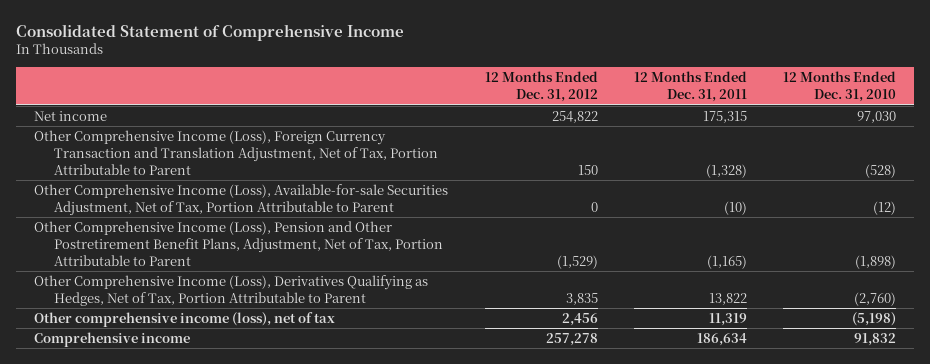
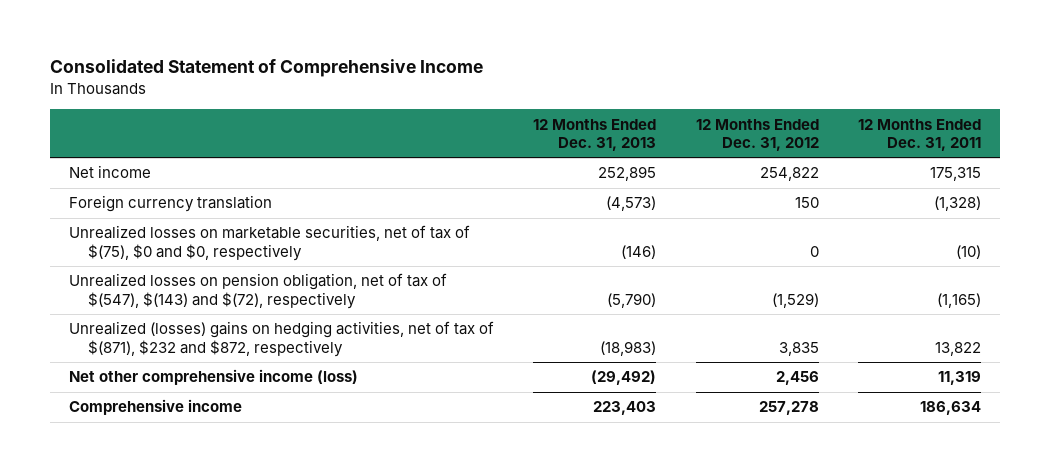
[782,71,896,103] 12 Months Ended Dec. 31, 2010 -> none
none -> [533,118,657,151] 12 Months Ended Dec. 31, 2013
[34,130,439,175] Other Comprehensive Income (Loss), Foreign Currency Transaction and Translation Adjustment, Net of Tax, Portion Attributable to Parent -> [69,195,273,213] Foreign currency translation
[34,184,449,216] Other Comprehensive Income (Loss), Available-for-sale Securities Adjustment, Net of Tax, Portion Attributable to Parent -> [69,225,471,261] Unrealized losses on marketable securities, net of tax of $(75), $0 and $0, respectively
[34,221,444,266] Other Comprehensive Income (Loss), Pension and Other Postretirement Benefit Plans, Adjustment, Net of Tax, Portion Attributable to Parent -> [69,273,448,309] Unrealized losses on pension obligation, net of tax of $(547), $(143) and $(72), respectively
[34,275,429,306] Other Comprehensive Income (Loss), Derivatives Qualifying as Hedges, Net of Tax, Portion Attributable to Parent -> [69,321,495,357] Unrealized (losses) gains on hedging activities, net of tax of $(871), $232 and $872, respectively
[34,312,336,328] Other comprehensive income (loss), net of tax -> [69,369,359,386] Net other comprehensive income (loss)

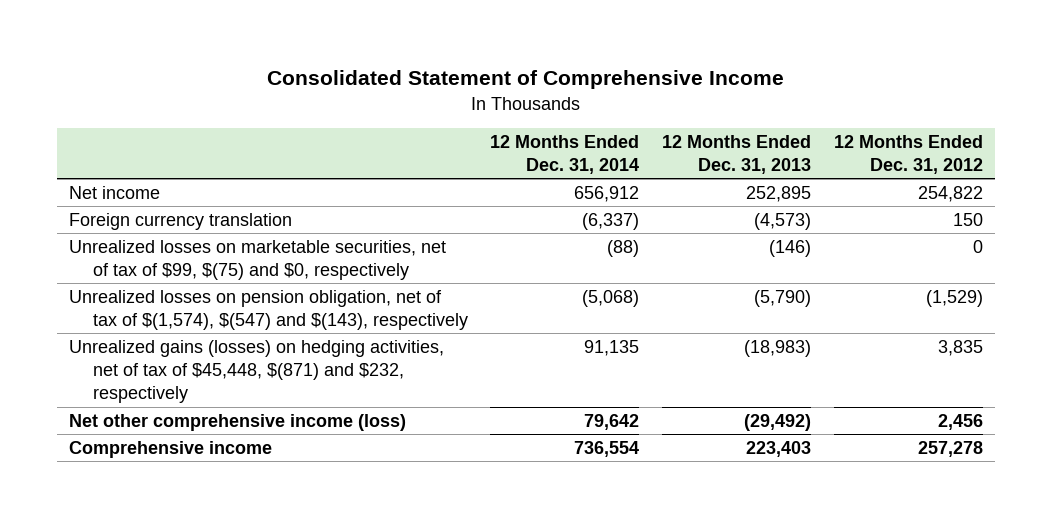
[857,118,981,151] 12 Months Ended Dec. 31, 2011 -> none
none -> [490,134,640,174] 12 Months Ended Dec. 31, 2014
[69,225,471,261] Unrealized losses on marketable securities, net of tax of $(75), $0 and $0, respectively -> [68,239,446,280] Unrealized losses on marketable securities, net of tax of $99, $(75) and $0, respectively
[69,273,448,309] Unrealized losses on pension obligation, net of tax of $(547), $(143) and $(72), respectively -> [68,289,468,330] Unrealized losses on pension obligation, net of tax of $(1,574), $(547) and $(143), respectively
[69,321,495,357] Unrealized (losses) gains on hedging activities, net of tax of $(871), $232 and $872, respectively -> [68,339,444,404] Unrealized gains (losses) on hedging activities, net of tax of $45,448, $(871) and $232, respectively

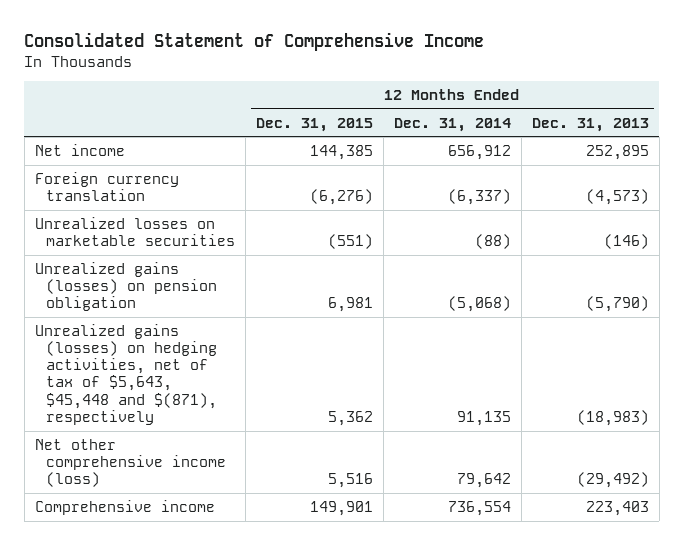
[834,134,984,174] 12 Months Ended Dec. 31, 2012 -> none
none -> [256,117,374,132] Dec. 31, 2015
[68,239,446,280] Unrealized losses on marketable securities, net of tax of $99, $(75) and $0, respectively -> [34,216,236,247] Unrealized losses on marketable securities
[68,289,468,330] Unrealized losses on pension obligation, net of tax of $(1,574), $(547) and $(143), respectively -> [34,261,218,312] Unrealized gains (losses) on pension obligation
[68,339,444,404] Unrealized gains (losses) on hedging activities, net of tax of $45,448, $(871) and $232, respectively -> [34,323,218,425] Unrealized gains (losses) on hedging activities, net of tax of $5,643, $45,448 and $(871), respectively

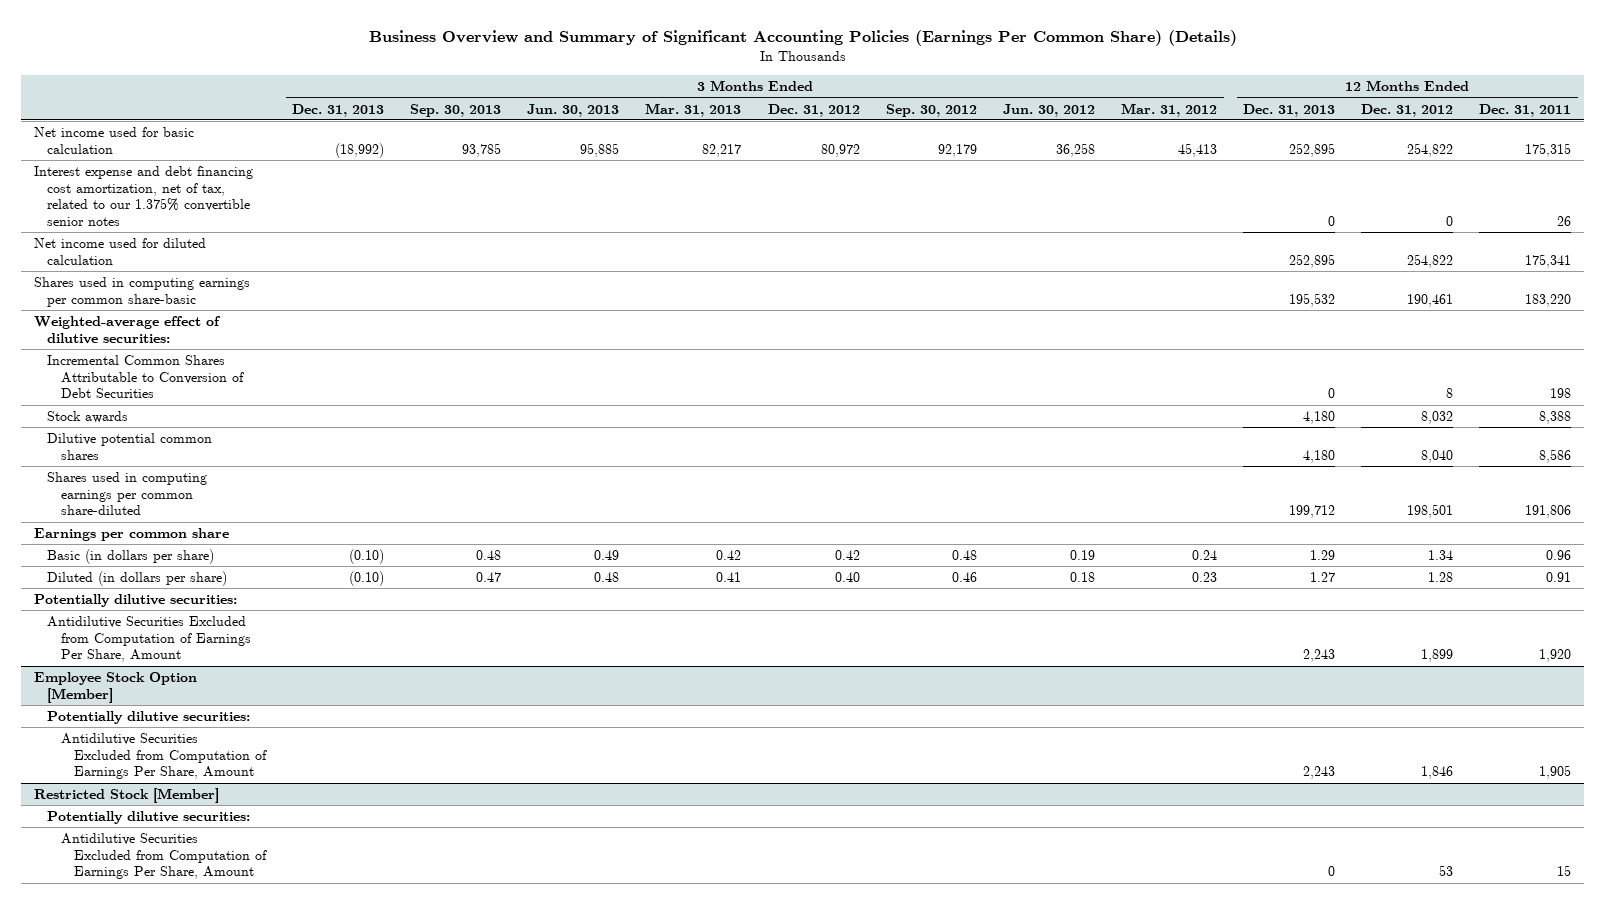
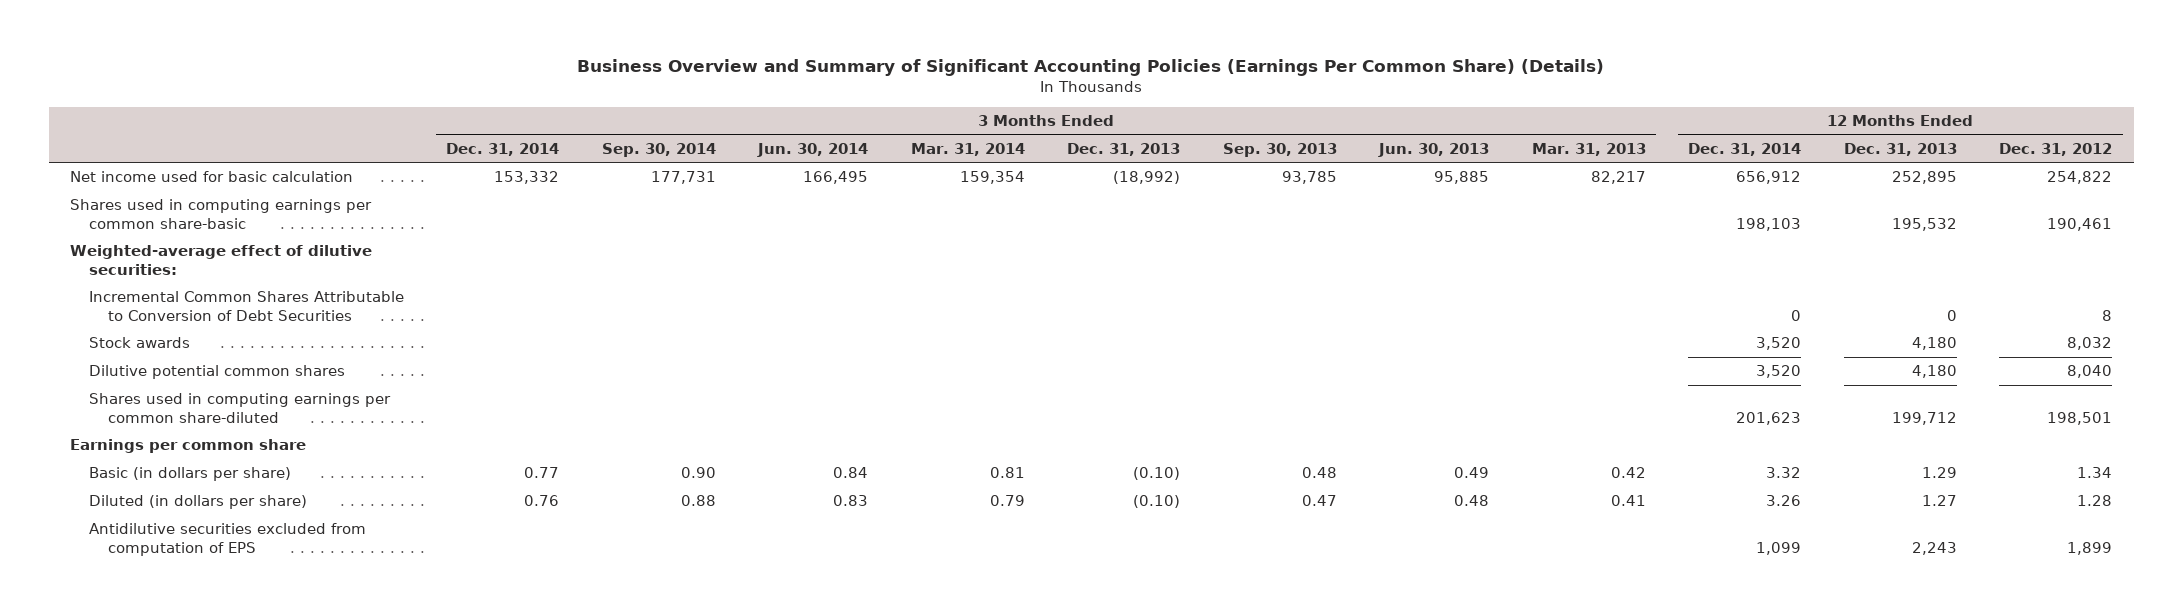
[767,103,860,117] Dec. 31, 2012 -> none
[885,103,977,117] Sep. 30, 2012 -> none
[1002,103,1095,117] Jun. 30, 2012 -> none
[1121,102,1218,117] Mar. 31, 2012 -> none
[1479,103,1572,117] Dec. 31, 2011 -> none
none -> [446,142,560,156] Dec. 31, 2014
none -> [601,142,716,157] Sep. 30, 2014
none -> [757,142,869,157] Jun. 30, 2014
none -> [910,142,1025,156] Mar. 31, 2014
none -> [1688,142,1802,156] Dec. 31, 2014
[33,165,253,227] Interest expense and debt financing cost amortization, net of tax, related to our 1.375% convertible senior notes -> none
[33,237,206,265] Net income used for diluted calculation -> none
[33,593,237,607] Potentially dilutive securities: -> none
[33,671,197,703] Employee Stock Option [Member] -> none
[47,710,251,724] Potentially dilutive securities: -> none
[60,732,267,780] Antidilutive Securities Excluded from Computation of Earnings Per Share, Amount -> none
[33,787,219,803] Restricted Stock [Member] -> none
[47,810,251,824] Potentially dilutive securities: -> none
[60,832,267,880] Antidilutive Securities Excluded from Computation of Earnings Per Share, Amount -> none
[47,615,251,663] Antidilutive Securities Excluded from Computation of Earnings Per Share, Amount -> [88,523,366,556] Antidilutive securities excluded from computation of EPS

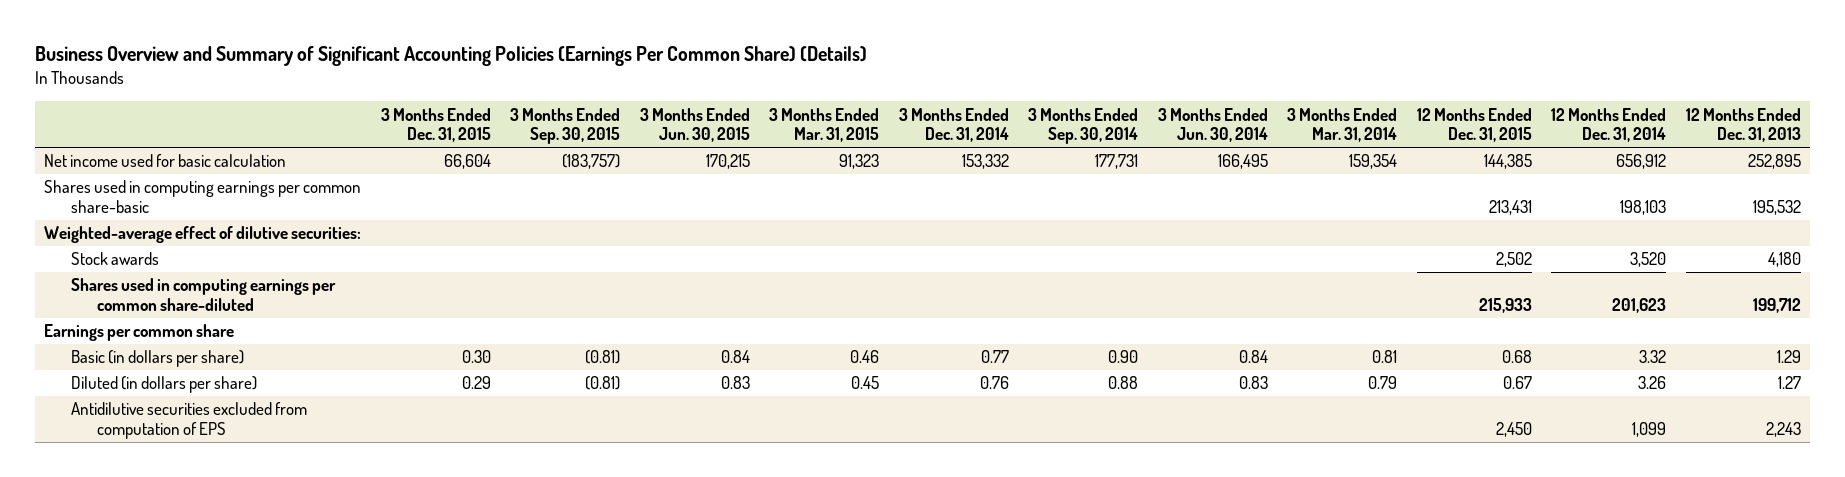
[1067,142,1181,156] Dec. 31, 2013 -> none
[1222,142,1337,157] Sep. 30, 2013 -> none
[1378,142,1490,157] Jun. 30, 2013 -> none
[1531,142,1646,156] Mar. 31, 2013 -> none
[1999,142,2113,156] Dec. 31, 2012 -> none
none -> [380,107,491,143] 3 Months Ended Dec. 31, 2015
none -> [510,107,621,145] 3 Months Ended Sep. 30, 2015
none -> [639,107,750,143] 3 Months Ended Jun. 30, 2015
none -> [769,107,880,143] 3 Months Ended Mar. 31, 2015
none -> [1416,107,1532,143] 12 Months Ended Dec. 31, 2015
[88,291,404,321] Incremental Common Shares Attributable to Conversion of Debt Securities -> none
[88,365,345,380] Dilutive potential common shares -> none

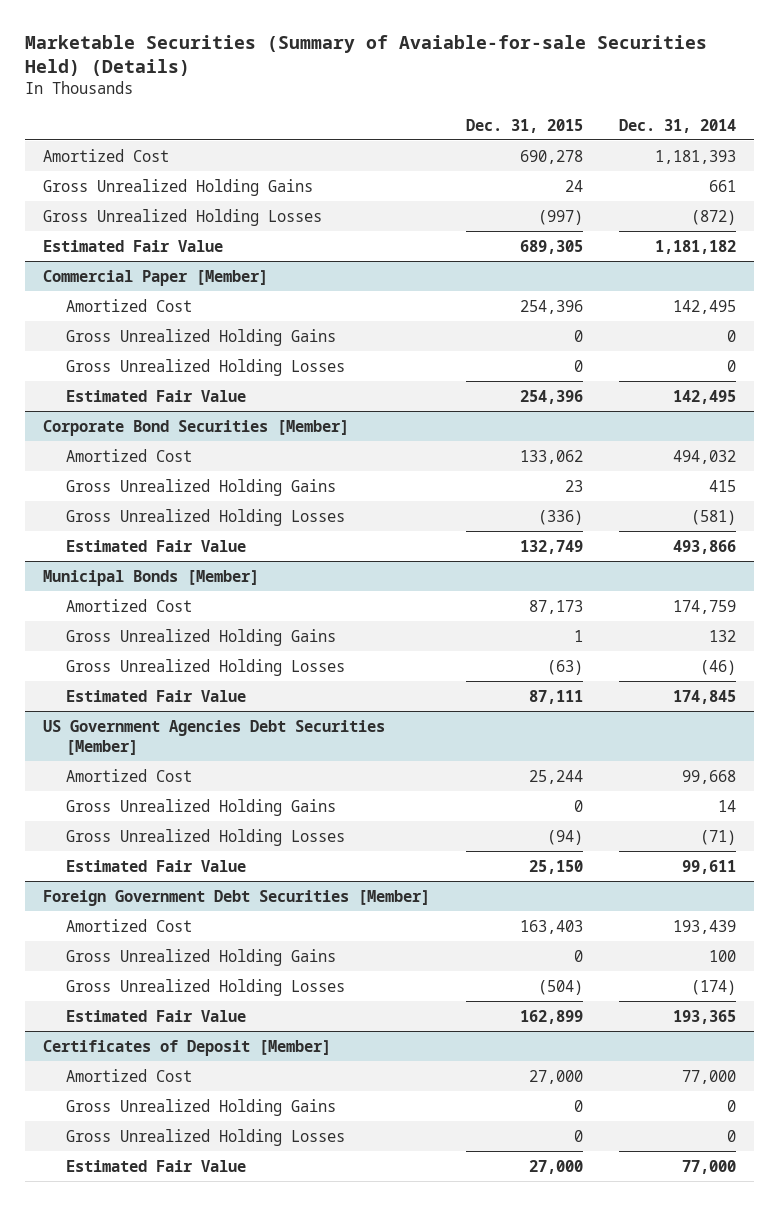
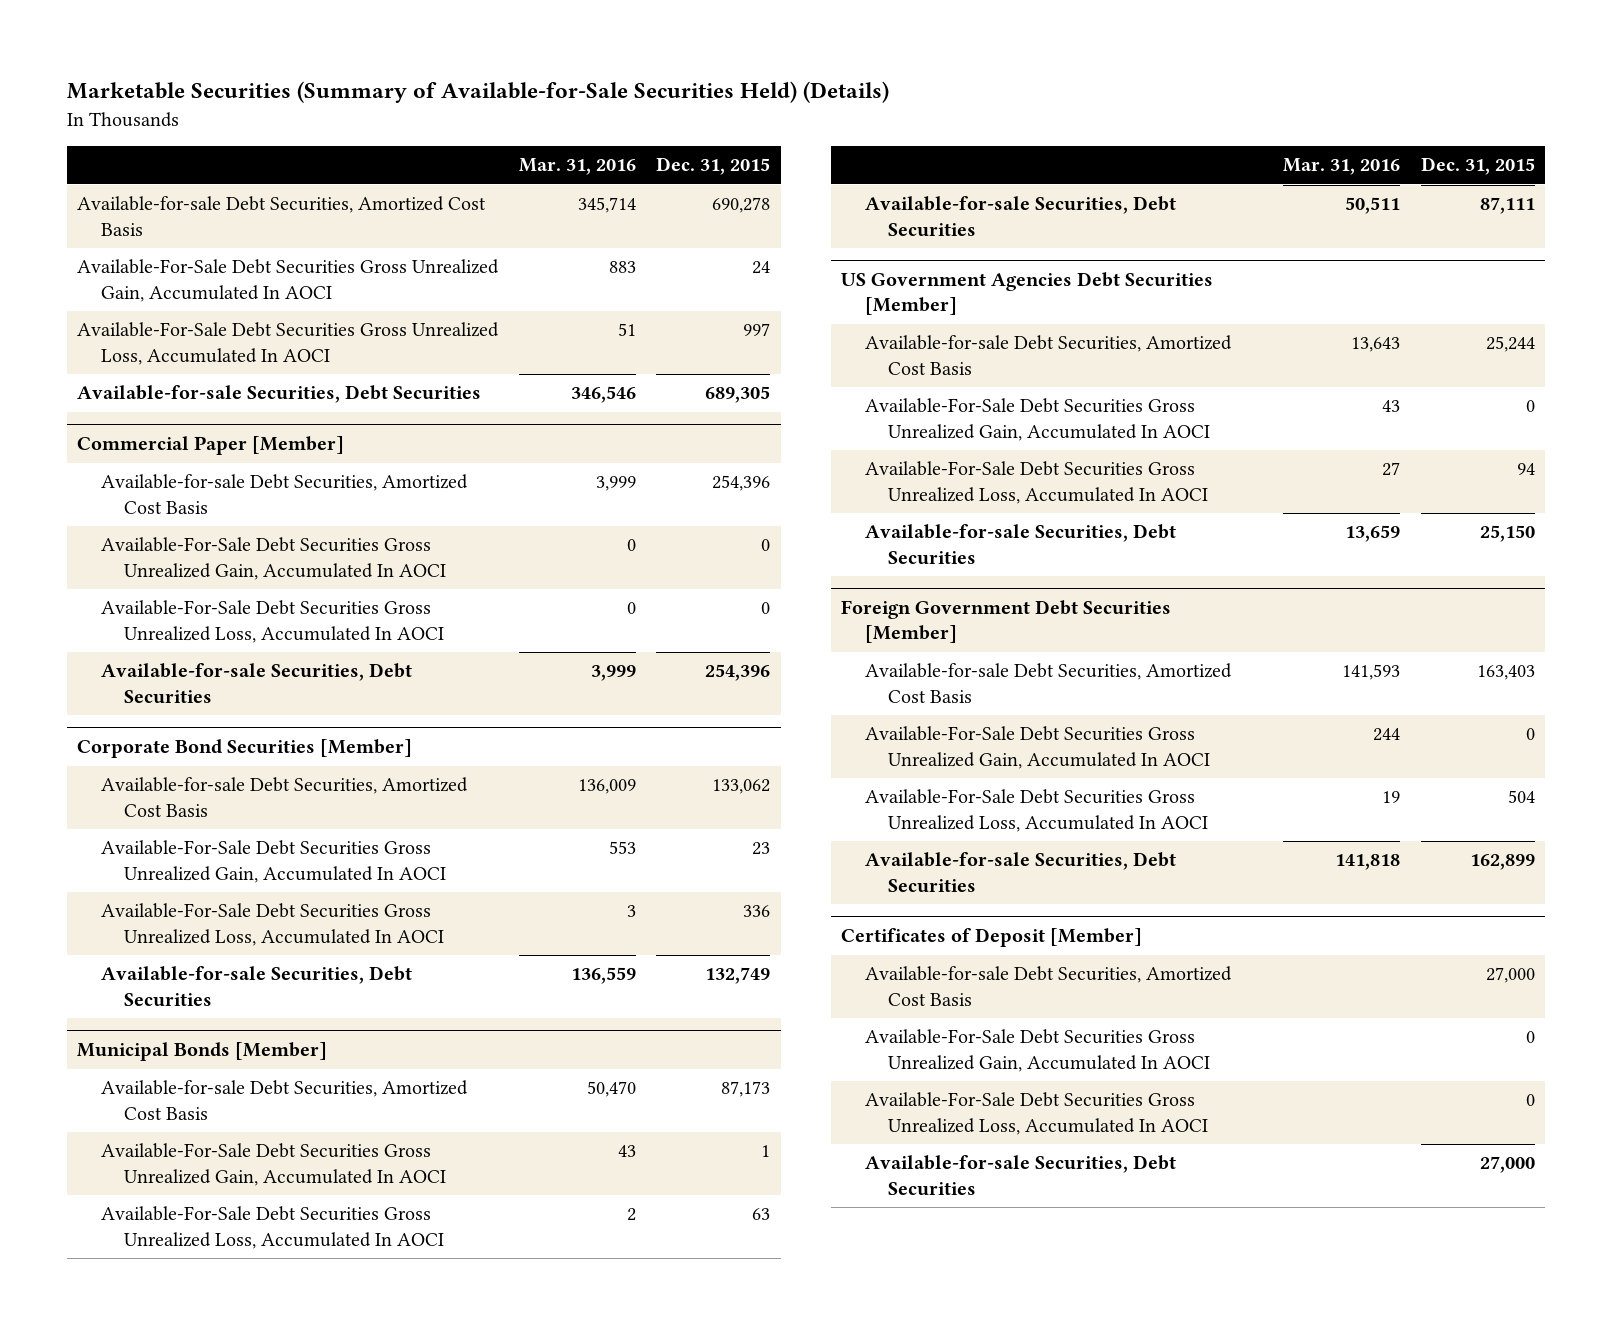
[24,34,707,77] Marketable Securities (Summary of Avaiable-for-sale Securities Held) (Details) -> [67,81,890,104] Marketable Securities (Summary of Available-for-Sale Securities Held) (Details)
[618,118,736,133] Dec. 31, 2014 -> none
none -> [518,158,636,176] Mar. 31, 2016
[42,148,169,162] Amortized Cost -> [77,196,487,236] Available-for-sale Debt Securities, Amortized Cost Basis
[42,178,313,196] Gross Unrealized Holding Gains -> [77,259,500,302] Available-For-Sale Debt Securities Gross Unrealized Gain, Accumulated In AOCI
[42,208,322,226] Gross Unrealized Holding Losses -> [77,322,500,365] Available-For-Sale Debt Securities Gross Unrealized Loss, Accumulated In AOCI
[537,209,583,225] (997) -> [743,323,771,337] 997
[42,239,223,252] Estimated Fair Value -> [77,385,482,404] Available-for-sale Securities, Debt Securities
[66,298,193,312] Amortized Cost -> [100,474,468,514] Available-for-sale Debt Securities, Amortized Cost Basis
[66,328,337,346] Gross Unrealized Holding Gains -> [100,537,446,580] Available-For-Sale Debt Securities Gross Unrealized Gain, Accumulated In AOCI
[66,358,346,376] Gross Unrealized Holding Losses -> [100,600,444,643] Available-For-Sale Debt Securities Gross Unrealized Loss, Accumulated In AOCI
[66,389,247,402] Estimated Fair Value -> [100,663,412,704] Available-for-sale Securities, Debt Securities
[66,448,193,462] Amortized Cost -> [100,777,468,817] Available-for-sale Debt Securities, Amortized Cost Basis
[66,478,337,496] Gross Unrealized Holding Gains -> [100,840,446,883] Available-For-Sale Debt Securities Gross Unrealized Gain, Accumulated In AOCI
[66,508,346,526] Gross Unrealized Holding Losses -> [100,903,444,946] Available-For-Sale Debt Securities Gross Unrealized Loss, Accumulated In AOCI
[537,509,583,525] (336) -> [743,905,771,918] 336
[66,539,247,552] Estimated Fair Value -> [100,966,412,1007] Available-for-sale Securities, Debt Securities
[66,598,193,612] Amortized Cost -> [100,1080,468,1120] Available-for-sale Debt Securities, Amortized Cost Basis
[66,628,337,646] Gross Unrealized Holding Gains -> [100,1143,446,1186] Available-For-Sale Debt Securities Gross Unrealized Gain, Accumulated In AOCI
[66,658,346,676] Gross Unrealized Holding Losses -> [100,1206,444,1249] Available-For-Sale Debt Securities Gross Unrealized Loss, Accumulated In AOCI
[546,659,583,675] (63) -> [752,1208,771,1221] 63
[66,689,247,702] Estimated Fair Value -> [864,196,1176,237] Available-for-sale Securities, Debt Securities
[66,768,193,782] Amortized Cost -> [864,335,1232,375] Available-for-sale Debt Securities, Amortized Cost Basis
[66,798,337,816] Gross Unrealized Holding Gains -> [864,398,1210,441] Available-For-Sale Debt Securities Gross Unrealized Gain, Accumulated In AOCI
[66,828,346,846] Gross Unrealized Holding Losses -> [864,461,1208,504] Available-For-Sale Debt Securities Gross Unrealized Loss, Accumulated In AOCI
[546,829,583,845] (94) -> [1516,463,1535,476] 94
[66,859,247,872] Estimated Fair Value -> [864,524,1176,565] Available-for-sale Securities, Debt Securities
[66,918,193,932] Amortized Cost -> [864,663,1232,703] Available-for-sale Debt Securities, Amortized Cost Basis
[66,948,337,966] Gross Unrealized Holding Gains -> [864,726,1210,769] Available-For-Sale Debt Securities Gross Unrealized Gain, Accumulated In AOCI
[66,978,346,996] Gross Unrealized Holding Losses -> [864,789,1208,832] Available-For-Sale Debt Securities Gross Unrealized Loss, Accumulated In AOCI
[537,979,583,995] (504) -> [1507,790,1535,804] 504
[66,1009,247,1022] Estimated Fair Value -> [864,852,1176,893] Available-for-sale Securities, Debt Securities
[66,1068,193,1082] Amortized Cost -> [864,966,1232,1006] Available-for-sale Debt Securities, Amortized Cost Basis
[66,1098,337,1116] Gross Unrealized Holding Gains -> [864,1029,1210,1072] Available-For-Sale Debt Securities Gross Unrealized Gain, Accumulated In AOCI
[66,1128,346,1146] Gross Unrealized Holding Losses -> [864,1092,1208,1135] Available-For-Sale Debt Securities Gross Unrealized Loss, Accumulated In AOCI
[66,1159,247,1172] Estimated Fair Value -> [864,1155,1176,1196] Available-for-sale Securities, Debt Securities

